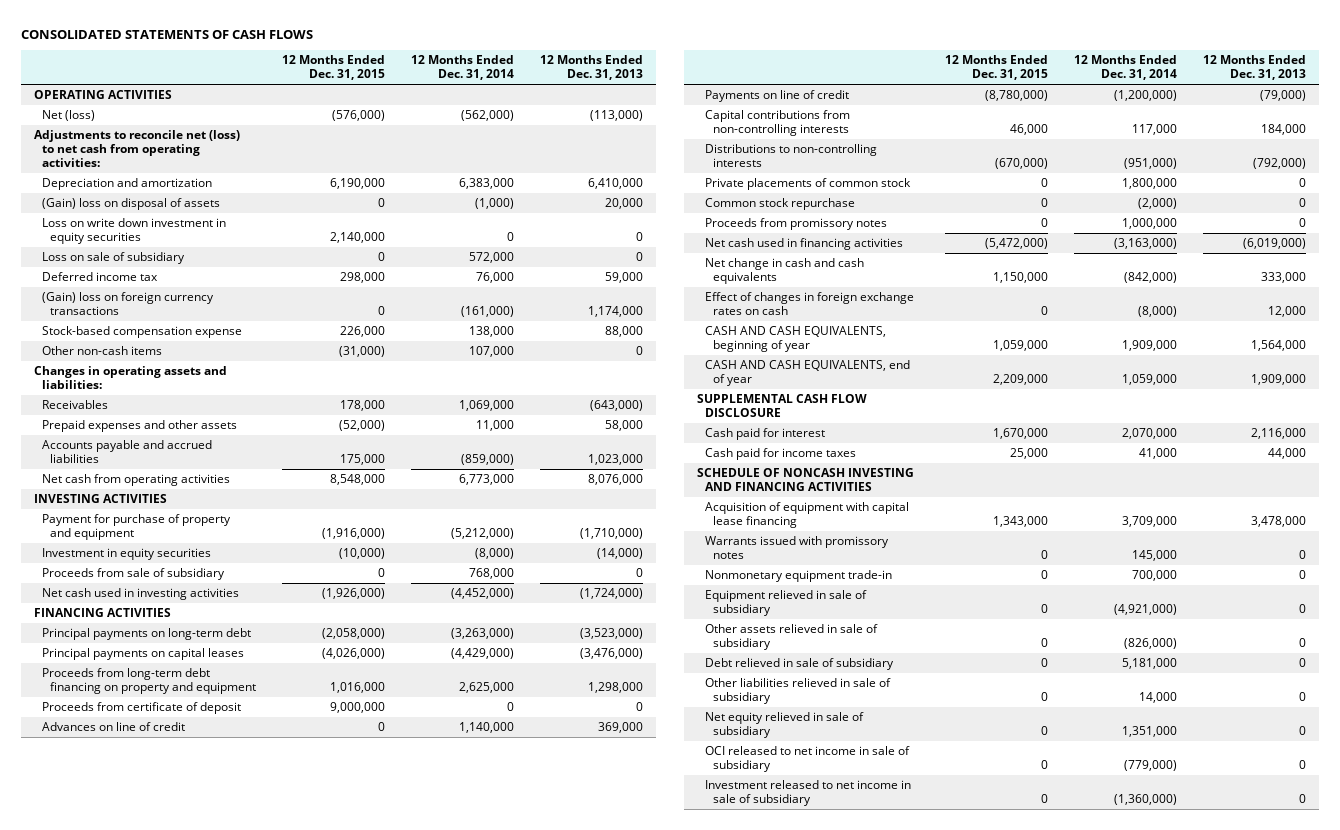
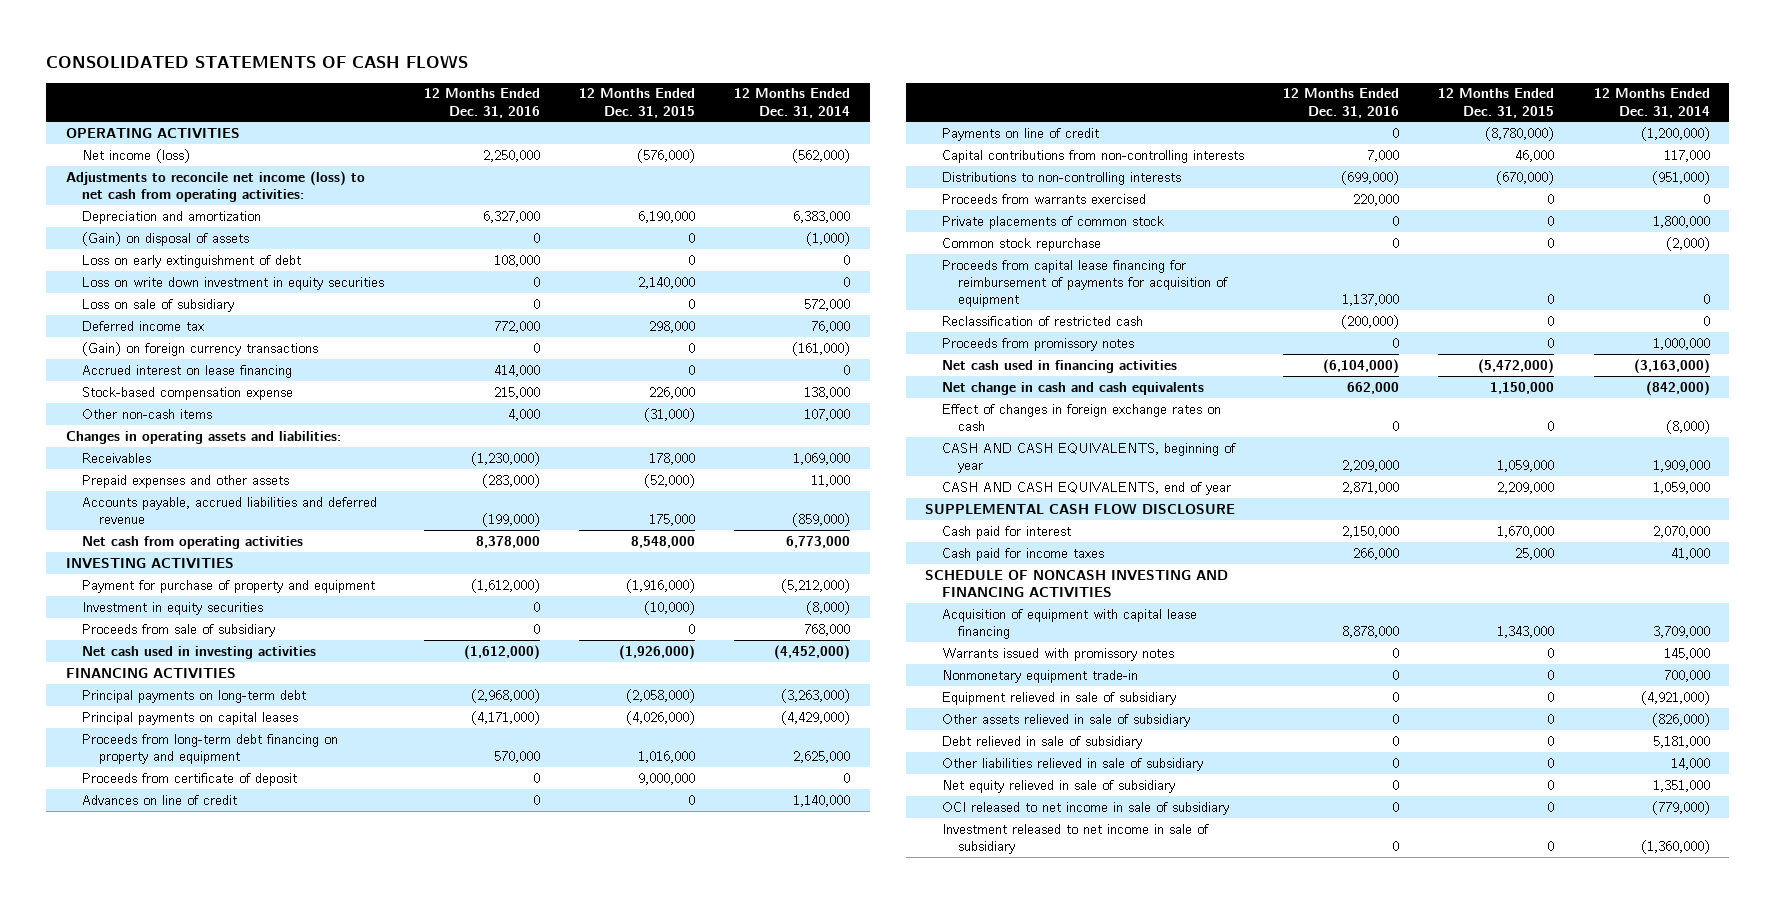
[539,55,643,81] 12 Months Ended Dec. 31, 2013 -> none
none -> [423,88,540,118] 12 Months Ended Dec. 31, 2016
[42,110,96,122] Net (loss) -> [82,148,191,163] Net income (loss)
[33,130,240,168] Adjustments to reconcile net (loss) to net cash from operating activities: -> [65,170,365,203] Adjustments to reconcile net income (loss) to net cash from operating activities:
[42,198,221,211] (Gain) loss on disposal of assets -> [82,231,250,246] (Gain) on disposal of assets
none -> [82,254,302,268] Loss on early extinguishment of debt
[42,292,215,316] (Gain) loss on foreign currency transactions -> [82,341,319,356] (Gain) on foreign currency transactions
none -> [82,364,293,378] Accrued interest on lease financing
[42,440,213,464] Accounts payable and accrued liabilities -> [82,496,378,525] Accounts payable, accrued liabilities and deferred revenue
none -> [941,193,1146,204] Proceeds from warrants exercised
none -> [941,259,1229,308] Proceeds from capital lease financing for reimbursement of payments for acquisition of equipment
none -> [941,315,1143,326] Reclassification of restricted cash

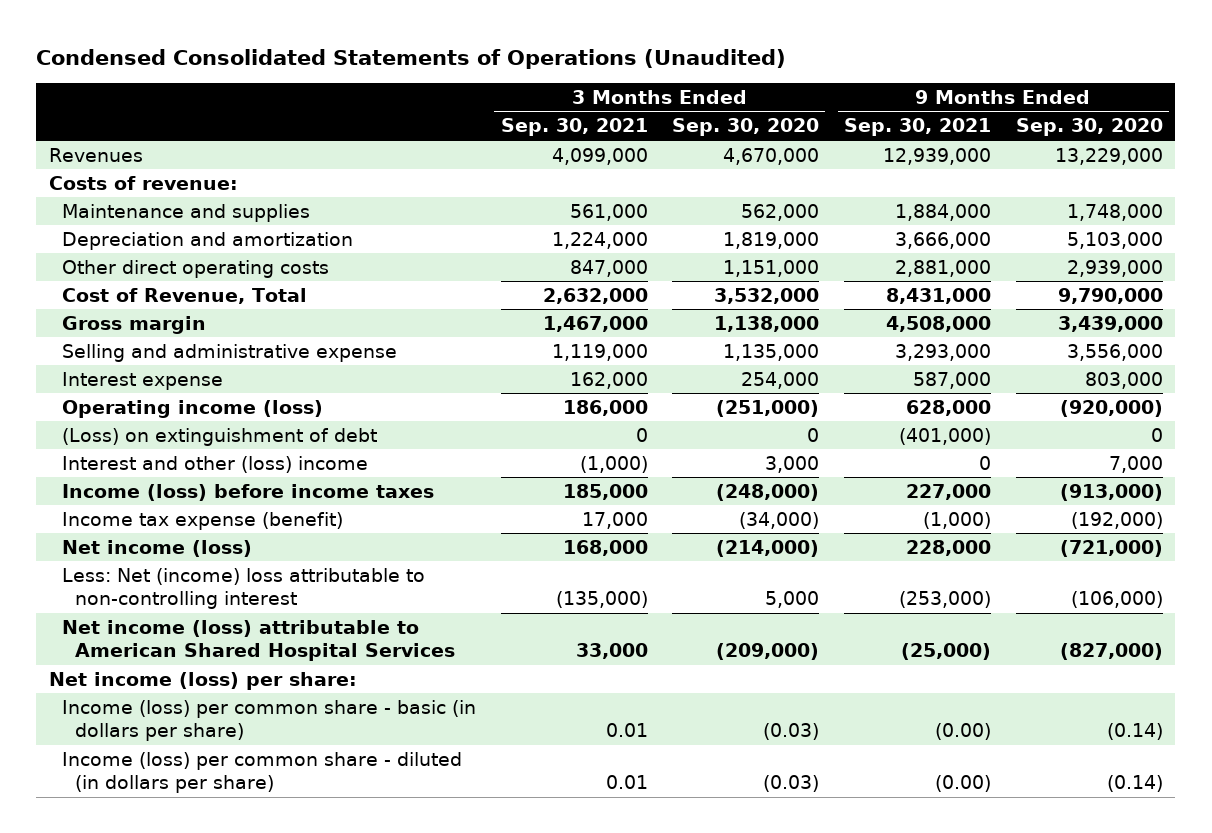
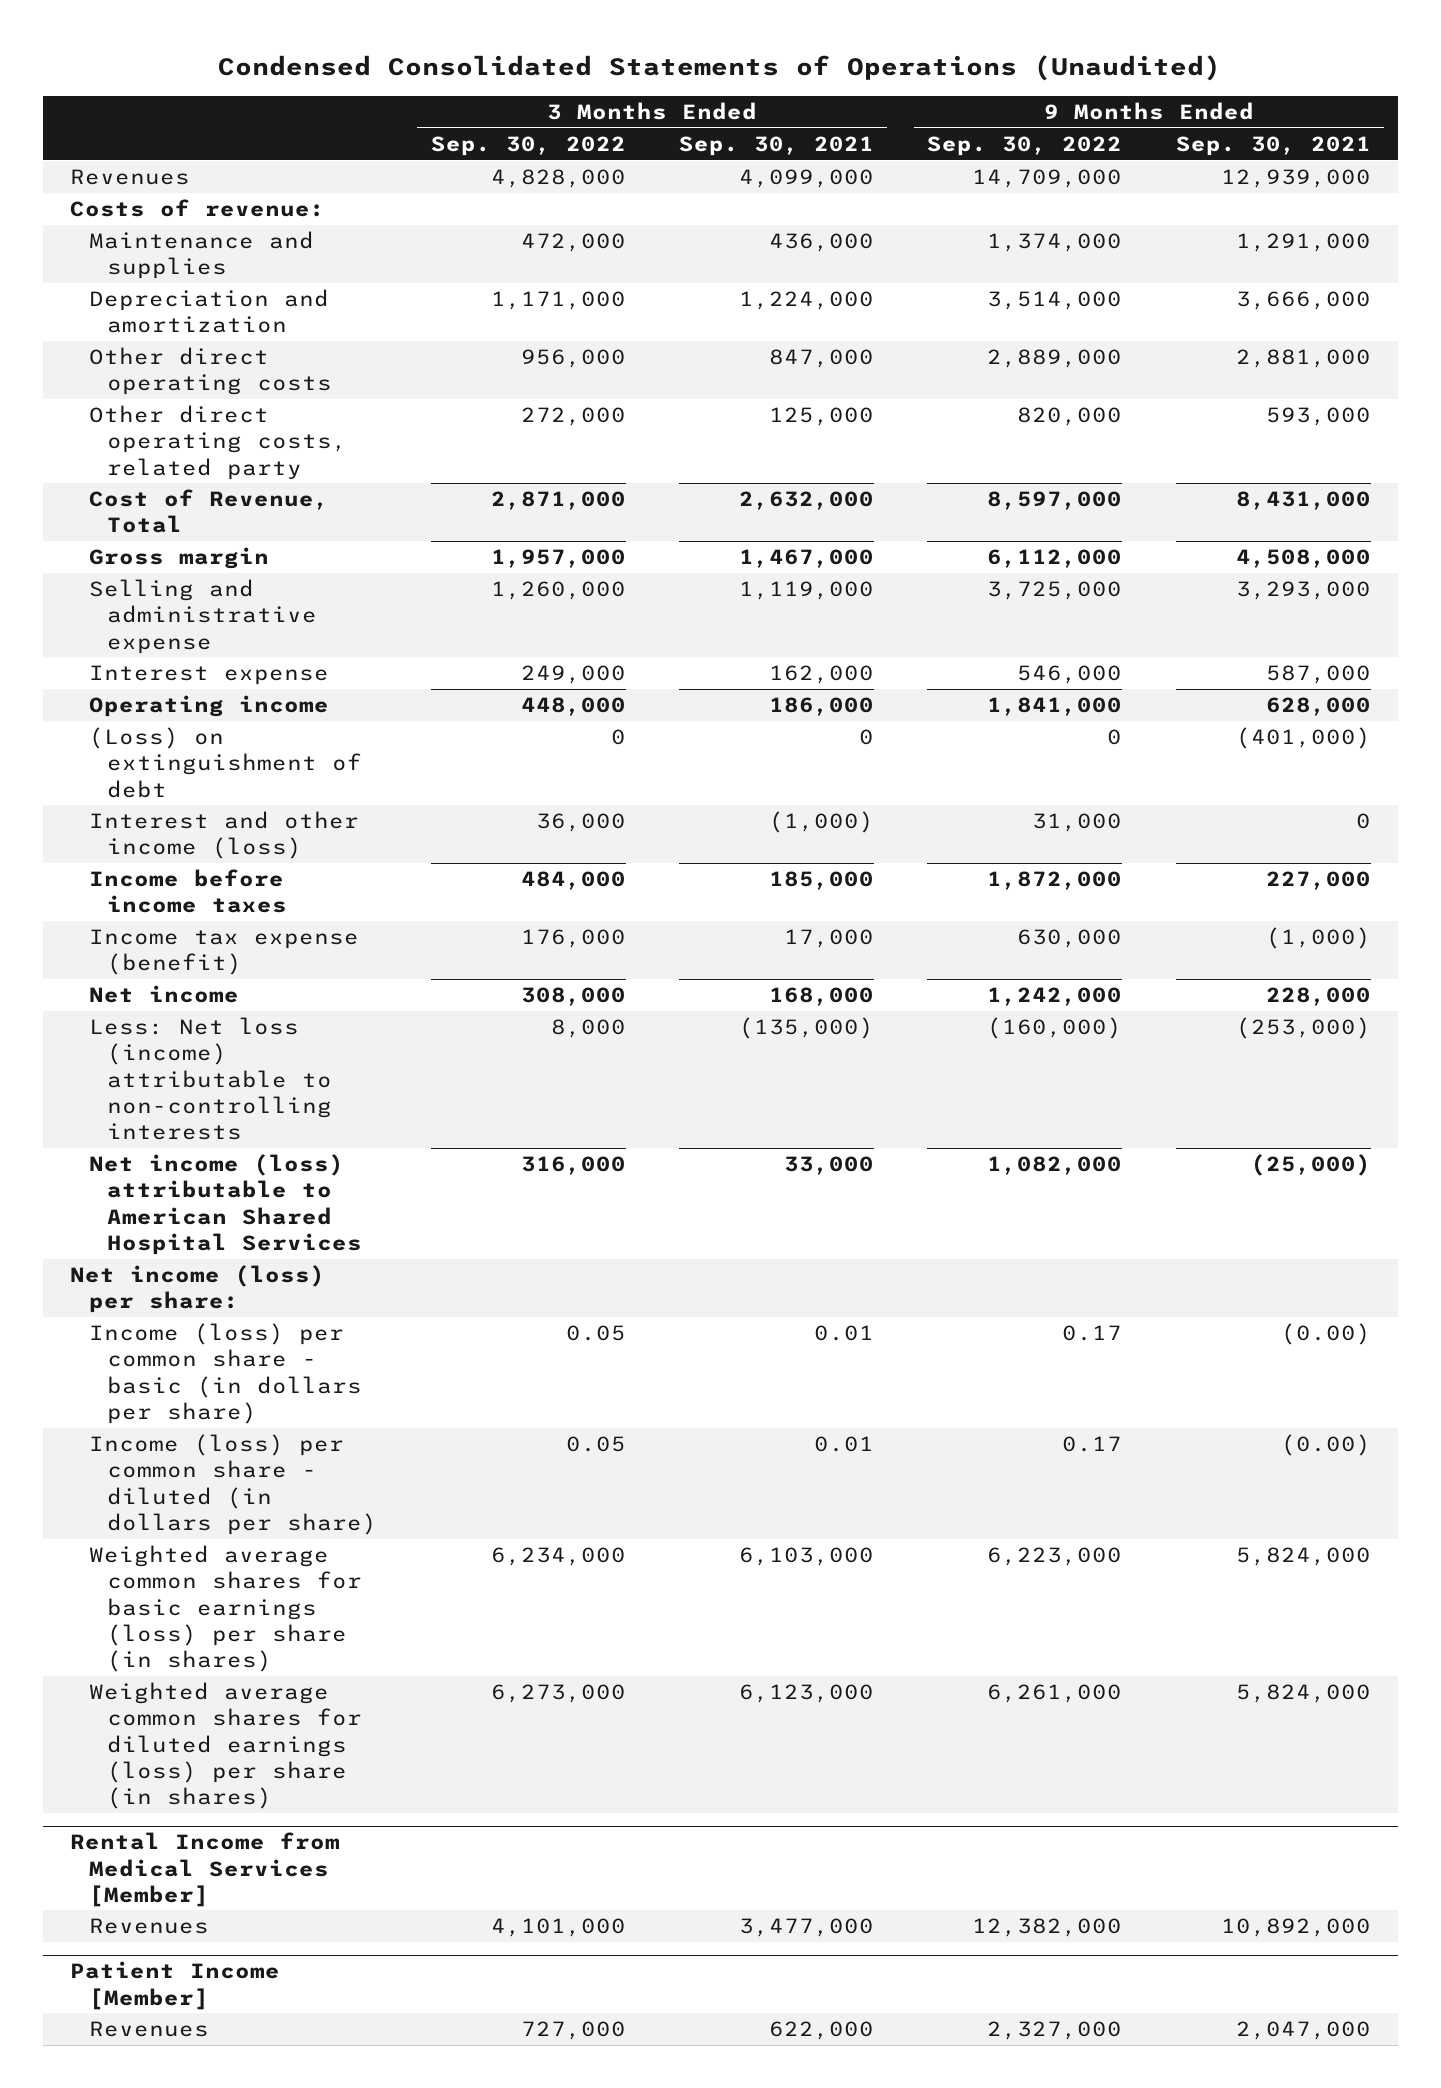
[672,118,820,137] Sep. 30, 2020 -> none
[1015,118,1163,137] Sep. 30, 2020 -> none
none -> [430,135,626,156] Sep. 30, 2022
none -> [927,135,1123,156] Sep. 30, 2022
[569,203,648,221] 561,000 -> [769,233,875,253] 436,000
[895,203,992,221] 1,884,000 -> [1235,233,1371,253] 1,291,000
none -> [88,405,348,480] Other direct operating costs, related party
[61,399,323,418] Operating income (loss) -> [88,695,329,718] Operating income
[61,455,368,473] Interest and other (loss) income -> [88,811,359,860] Interest and other income (loss)
[61,483,434,501] Income (loss) before income taxes -> [88,869,288,914] Income before income taxes
[61,539,252,557] Net income (loss) -> [88,985,239,1004] Net income
[61,567,425,610] Less: Net (income) loss attributable to non-controlling interest -> [88,1017,333,1141] Less: Net loss (income) attributable to non-controlling interests
none -> [88,1545,363,1673] Weighted average common shares for basic earnings (loss) per share (in shares)
none -> [88,1682,363,1810] Weighted average common shares for diluted earnings (loss) per share (in shares)
none -> [69,1832,340,1907] Rental Income from Medical Services [Member]
none -> [88,1918,209,1935] Revenues
none -> [69,1961,280,2010] Patient Income [Member]
none -> [88,2021,209,2038] Revenues

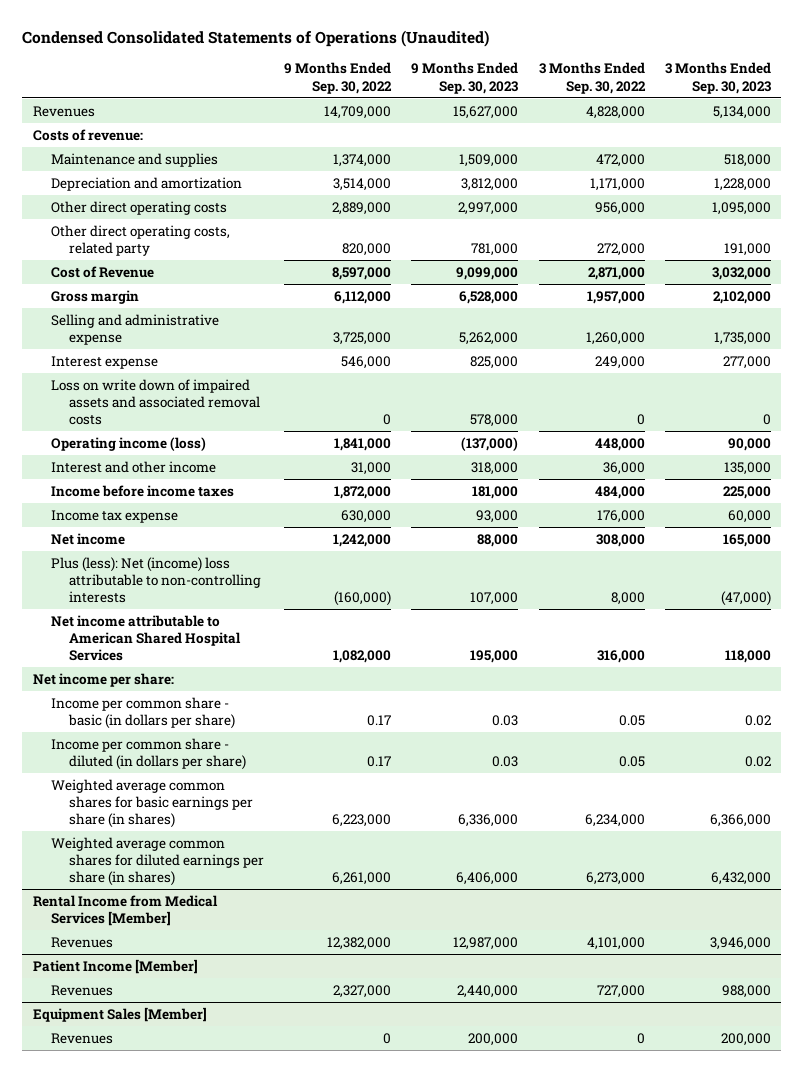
[679,135,875,156] Sep. 30, 2021 -> none
[1175,135,1371,156] Sep. 30, 2021 -> none
none -> [411,62,519,94] 9 Months Ended Sep. 30, 2023
none -> [664,62,771,94] 3 Months Ended Sep. 30, 2023
[88,489,329,534] Cost of Revenue, Total -> [50,265,154,278] Cost of Revenue
[88,727,363,798] (Loss) on extinguishment of debt -> none
none -> [50,378,261,426] Loss on write down of impaired assets and associated removal costs
[88,695,329,718] Operating income -> [50,436,206,451] Operating income (loss)
[88,811,359,860] Interest and other income (loss) -> [50,460,216,473] Interest and other income
[88,929,359,976] Income tax expense (benefit) -> [50,509,178,523] Income tax expense
[88,1017,333,1141] Less: Net loss (income) attributable to non-controlling interests -> [50,556,262,604] Plus (less): Net (income) loss attributable to non-controlling interests
[88,1154,363,1255] Net income (loss) attributable to American Shared Hospital Services -> [50,614,242,662] Net income attributable to American Shared Hospital Services
[69,1265,325,1314] Net income (loss) per share: -> [32,672,174,687] Net income per share:
[88,1323,363,1424] Income (loss) per common share - basic (in dollars per share) -> [50,696,236,729] Income per common share - basic (in dollars per share)
[88,1434,378,1535] Income (loss) per common share - diluted (in dollars per share) -> [50,737,247,770] Income per common share - diluted (in dollars per share)
[88,1545,363,1673] Weighted average common shares for basic earnings (loss) per share (in shares) -> [50,778,254,829] Weighted average common shares for basic earnings per share (in shares)
[88,1682,363,1810] Weighted average common shares for diluted earnings (loss) per share (in shares) -> [50,836,265,887] Weighted average common shares for diluted earnings per share (in shares)
none -> [32,1006,207,1022] Equipment Sales [Member]
none -> [50,1032,113,1044] Revenues

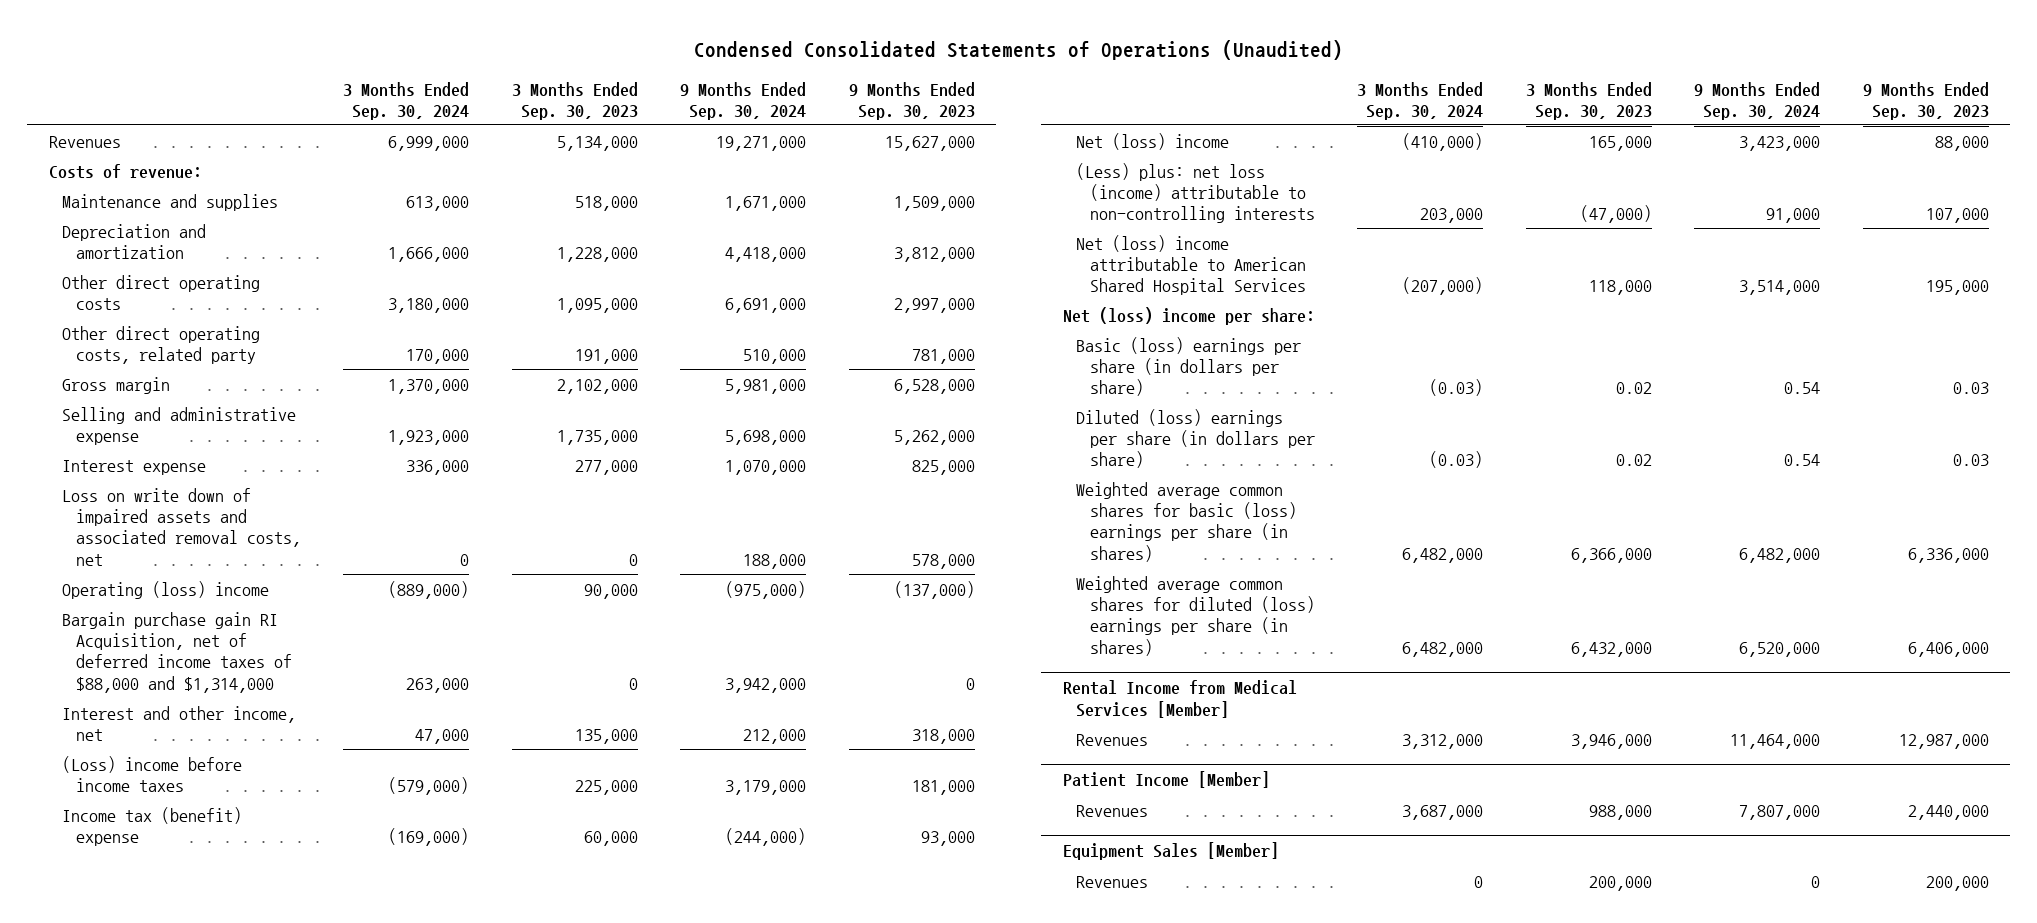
[284,62,393,94] 9 Months Ended Sep. 30, 2022 -> none
[538,62,646,94] 3 Months Ended Sep. 30, 2022 -> none
none -> [343,81,470,120] 3 Months Ended Sep. 30, 2024
none -> [680,81,807,120] 9 Months Ended Sep. 30, 2024
[50,265,154,278] Cost of Revenue -> none
[50,378,261,426] Loss on write down of impaired assets and associated removal costs -> [62,487,301,566] Loss on write down of impaired assets and associated removal costs, net
[50,436,206,451] Operating income (loss) -> [62,580,270,599] Operating (loss) income
none -> [62,611,292,693] Bargain purchase gain RI Acquisition, net of deferred income taxes of $88,000 and $1,314,000
[50,460,216,473] Interest and other income -> [62,705,297,742] Interest and other income, net
[50,484,234,497] Income before income taxes -> [62,755,243,793] (Loss) income before income taxes
[50,509,178,523] Income tax expense -> [62,806,243,847] Income tax (benefit) expense
[50,532,125,545] Net income -> [1076,132,1230,150] Net (loss) income
[50,556,262,604] Plus (less): Net (income) loss attributable to non-controlling interests -> [1076,162,1315,224] (Less) plus: net loss (income) attributable to non-controlling interests
[50,614,242,662] Net income attributable to American Shared Hospital Services -> [1076,234,1306,296] Net (loss) income attributable to American Shared Hospital Services
[32,672,174,687] Net income per share: -> [1062,306,1315,325] Net (loss) income per share:
[50,696,236,729] Income per common share - basic (in dollars per share) -> [1076,336,1302,397] Basic (loss) earnings per share (in dollars per share)
[50,737,247,770] Income per common share - diluted (in dollars per share) -> [1076,408,1315,469] Diluted (loss) earnings per share (in dollars per share)
[50,778,254,829] Weighted average common shares for basic earnings per share (in shares) -> [1076,481,1297,562] Weighted average common shares for basic (loss) earnings per share (in shares)
[50,836,265,887] Weighted average common shares for diluted earnings per share (in shares) -> [1076,575,1315,656] Weighted average common shares for diluted (loss) earnings per share (in shares)

